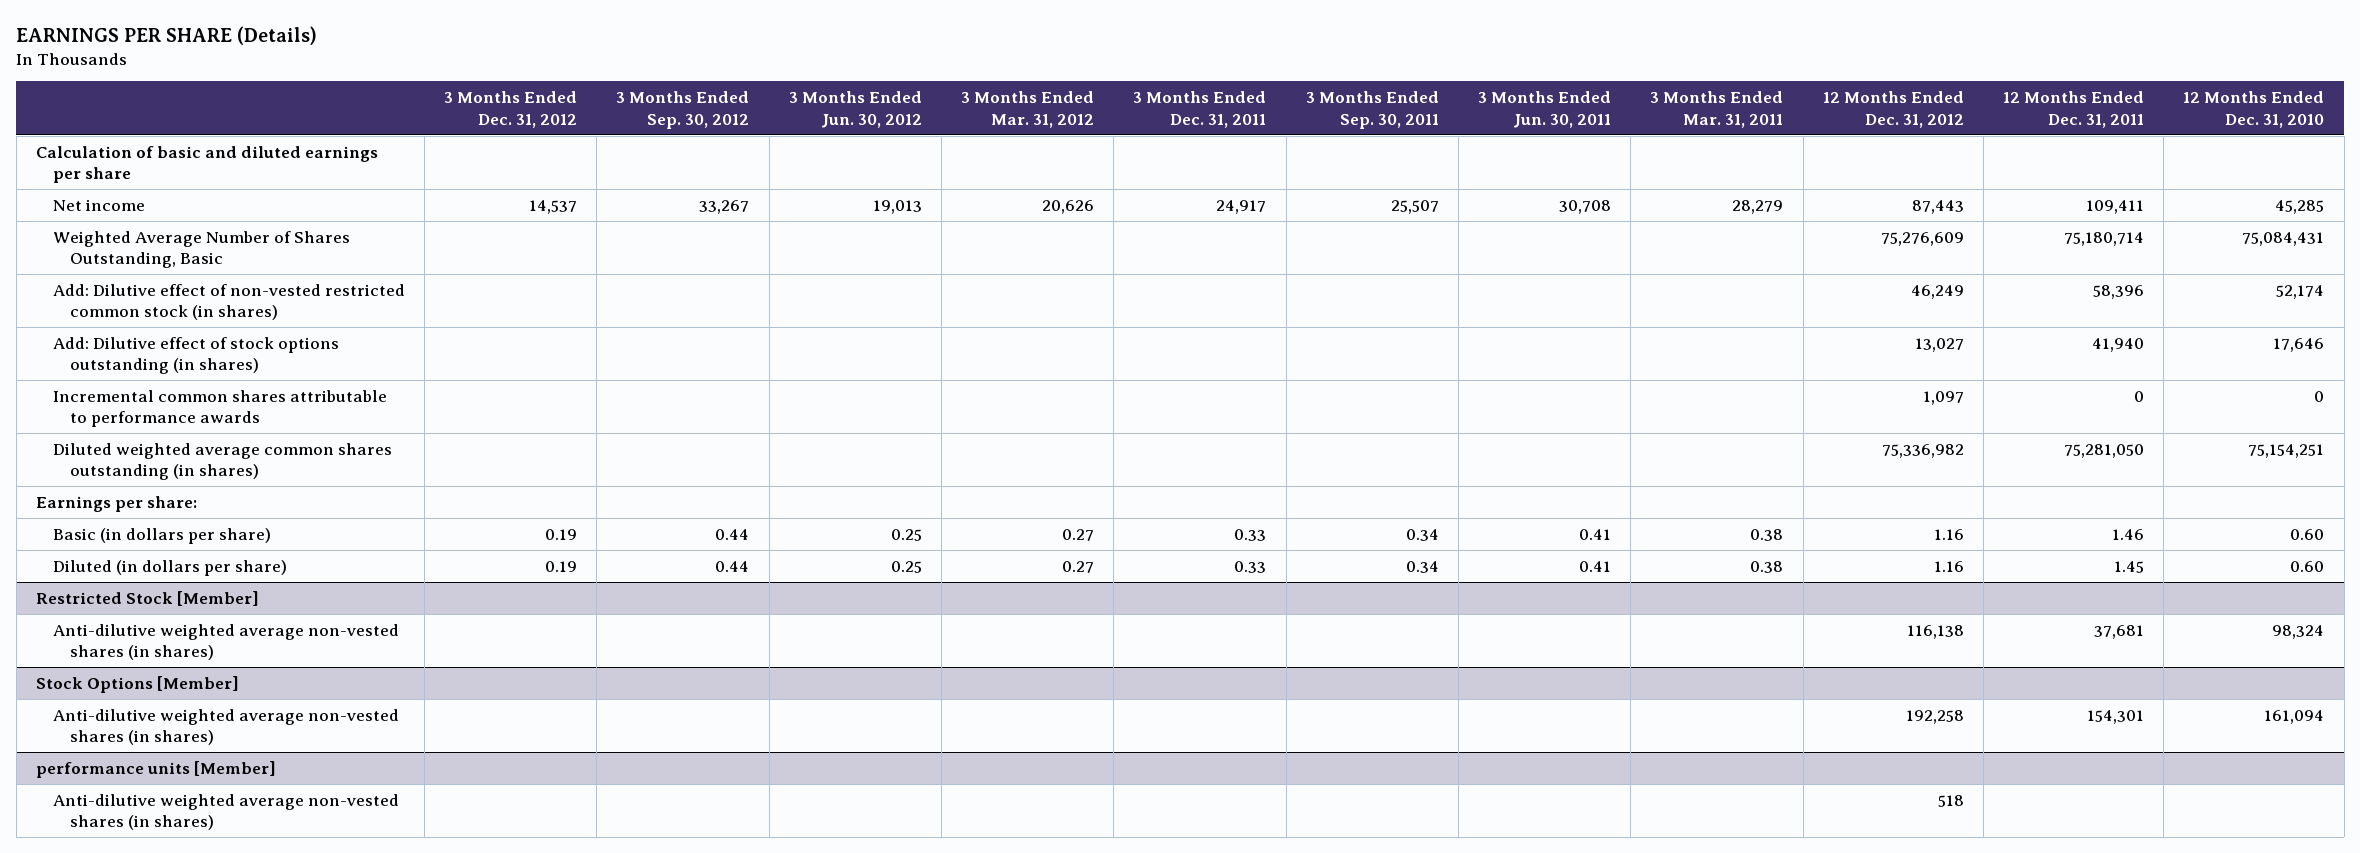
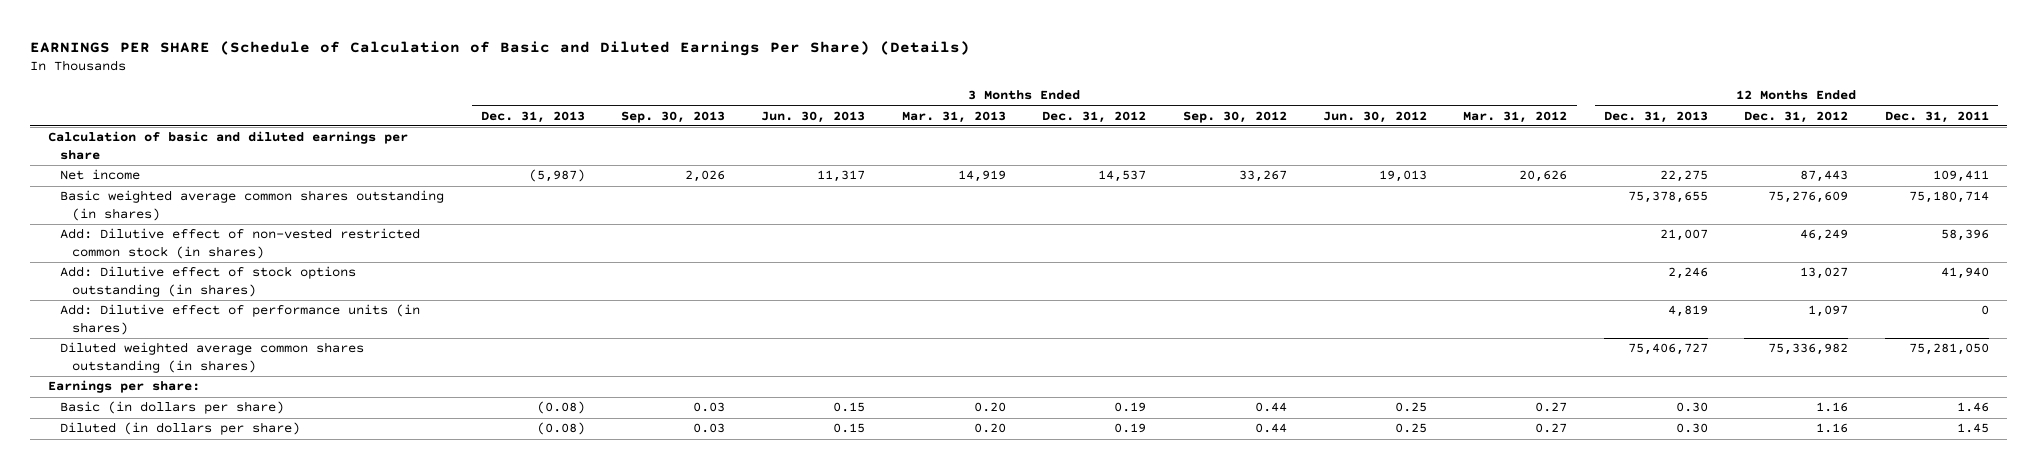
[16,26,318,46] EARNINGS PER SHARE (Details) -> [30,40,971,56] EARNINGS PER SHARE (Schedule of Calculation of Basic and Diluted Earnings Per Share) (Details)
[1133,91,1267,128] 3 Months Ended Dec. 31, 2011 -> none
[1305,91,1439,129] 3 Months Ended Sep. 30, 2011 -> none
[1478,91,1612,128] 3 Months Ended Jun. 30, 2011 -> none
[1650,91,1784,128] 3 Months Ended Mar. 31, 2011 -> none
[2183,91,2325,128] 12 Months Ended Dec. 31, 2010 -> none
none -> [480,110,585,123] Dec. 31, 2013
none -> [621,110,726,123] Sep. 30, 2013
none -> [761,110,866,123] Jun. 30, 2013
none -> [901,110,1006,123] Mar. 31, 2013
none -> [1603,110,1708,123] Dec. 31, 2013
[52,230,350,269] Weighted Average Number of Shares Outstanding, Basic -> [60,190,445,221] Basic weighted average common shares outstanding (in shares)
[52,389,387,428] Incremental common shares attributable to performance awards -> [60,304,421,335] Add: Dilutive effect of performance units (in shares)
[35,590,259,606] Restricted Stock [Member] -> none
[52,623,399,661] Anti-dilutive weighted average non-vested shares (in shares) -> none
[35,675,239,693] Stock Options [Member] -> none
[52,708,399,746] Anti-dilutive weighted average non-vested shares (in shares) -> none
[35,760,276,778] performance units [Member] -> none
[52,793,399,831] Anti-dilutive weighted average non-vested shares (in shares) -> none

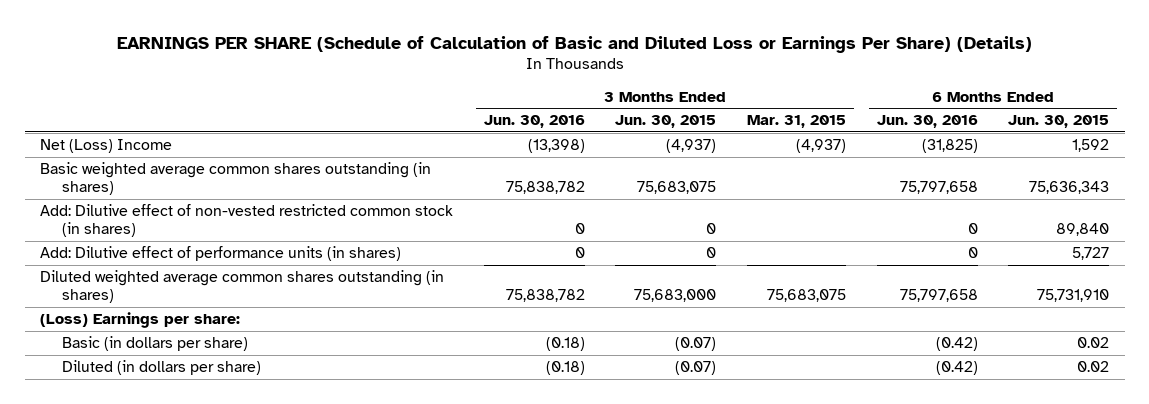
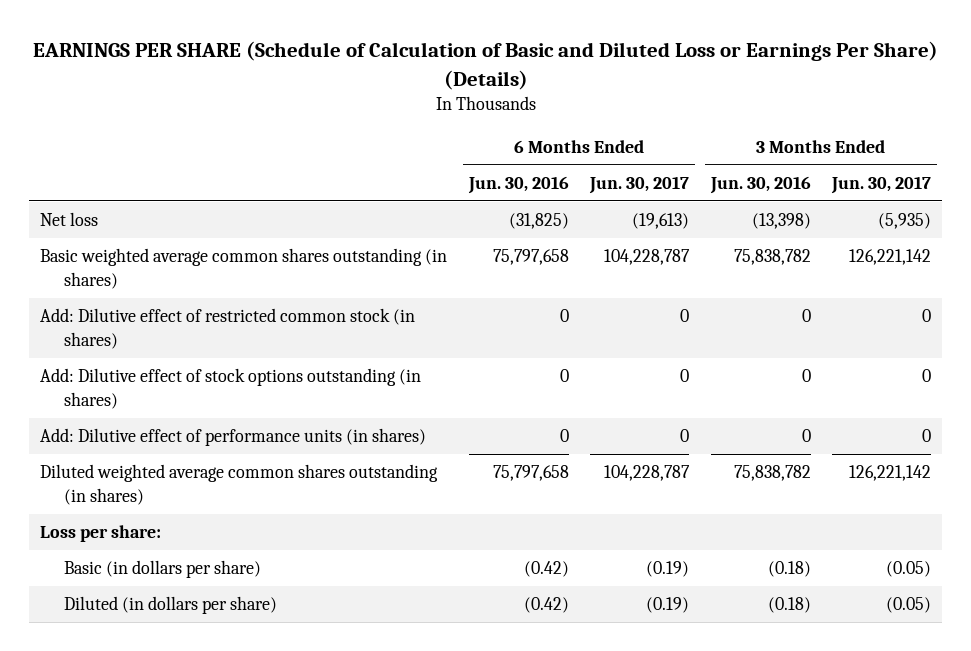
[615,115,717,129] Jun. 30, 2015 -> none
[746,115,846,129] Mar. 31, 2015 -> none
[1008,115,1110,129] Jun. 30, 2015 -> none
none -> [589,176,690,195] Jun. 30, 2017
none -> [831,176,932,195] Jun. 30, 2017
[40,139,173,154] Net (Loss) Income -> [39,212,98,227] Net loss
[40,204,454,237] Add: Dilutive effect of non-vested restricted common stock (in shares) -> [39,308,415,349] Add: Dilutive effect of restricted common stock (in shares)
none -> [39,368,421,409] Add: Dilutive effect of stock options outstanding (in shares)
[40,312,241,329] (Loss) Earnings per share: -> [39,525,161,543] Loss per share:

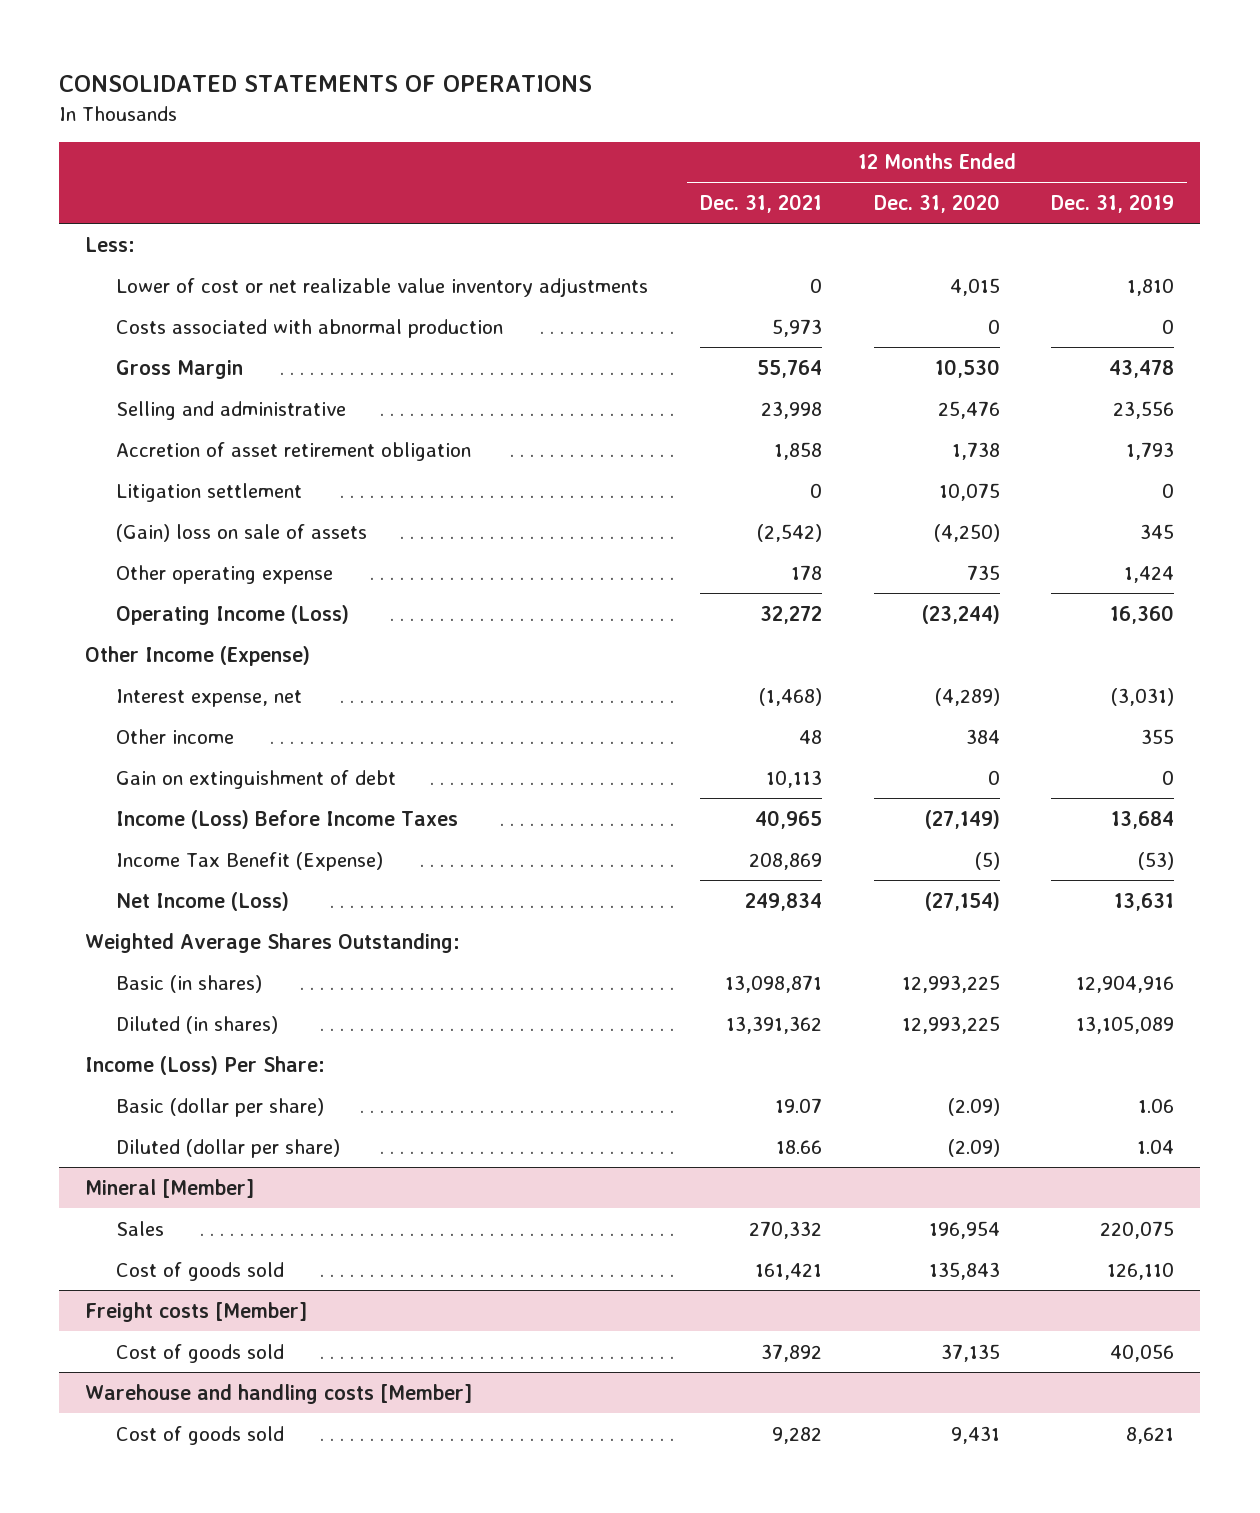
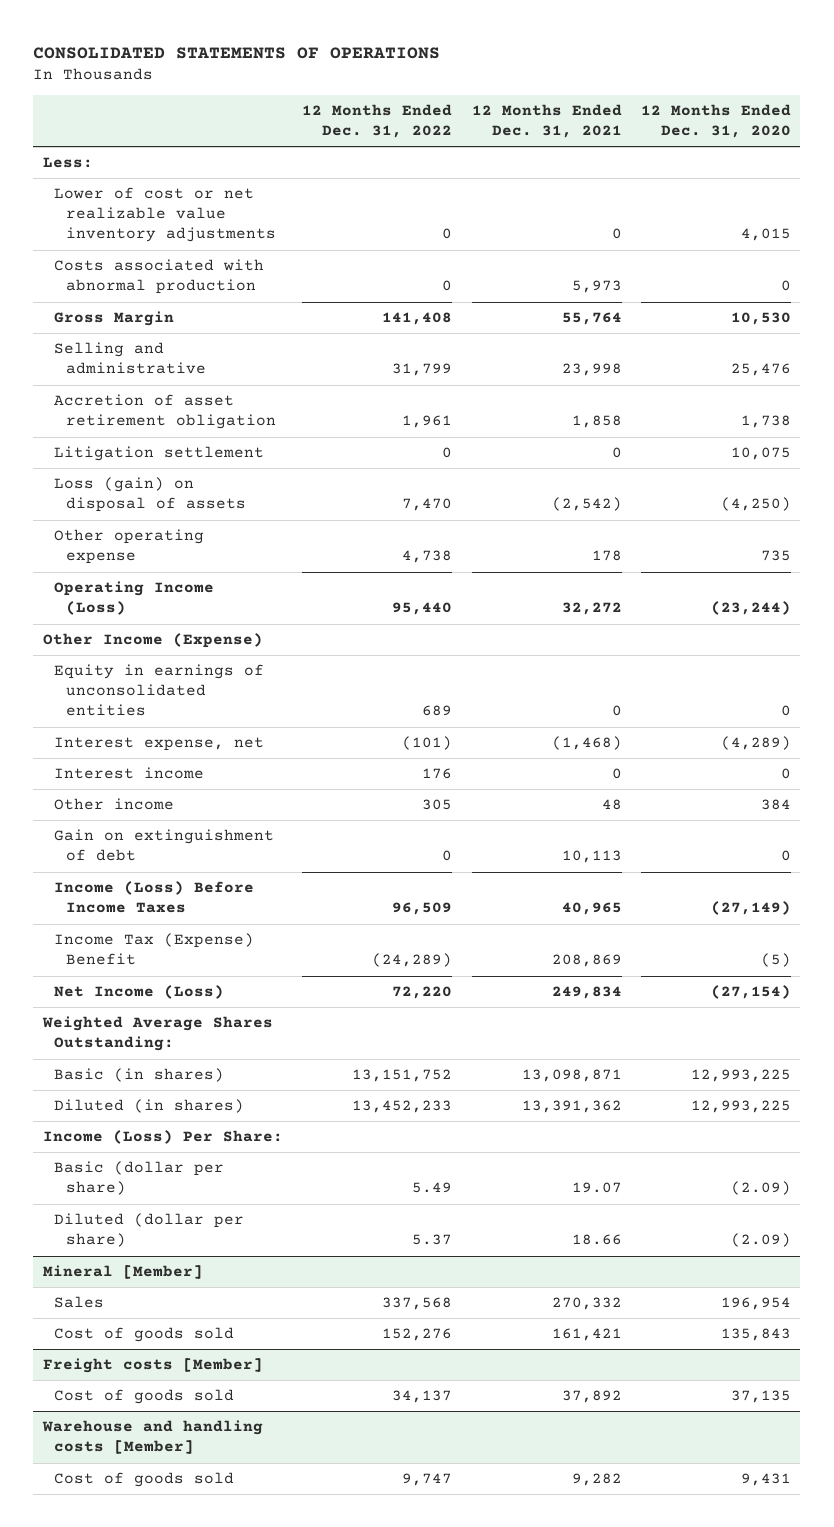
[1051,193,1175,213] Dec. 31, 2019 -> none
none -> [302,104,453,139] 12 Months Ended Dec. 31, 2022
[115,523,367,542] (Gain) loss on sale of assets -> [54,477,246,513] Loss (gain) on disposal of assets
none -> [54,664,265,717] Equity in earnings of unconsolidated entities
none -> [54,767,205,780] Interest income
[115,851,383,871] Income Tax Benefit (Expense) -> [54,933,255,966] Income Tax (Expense) Benefit

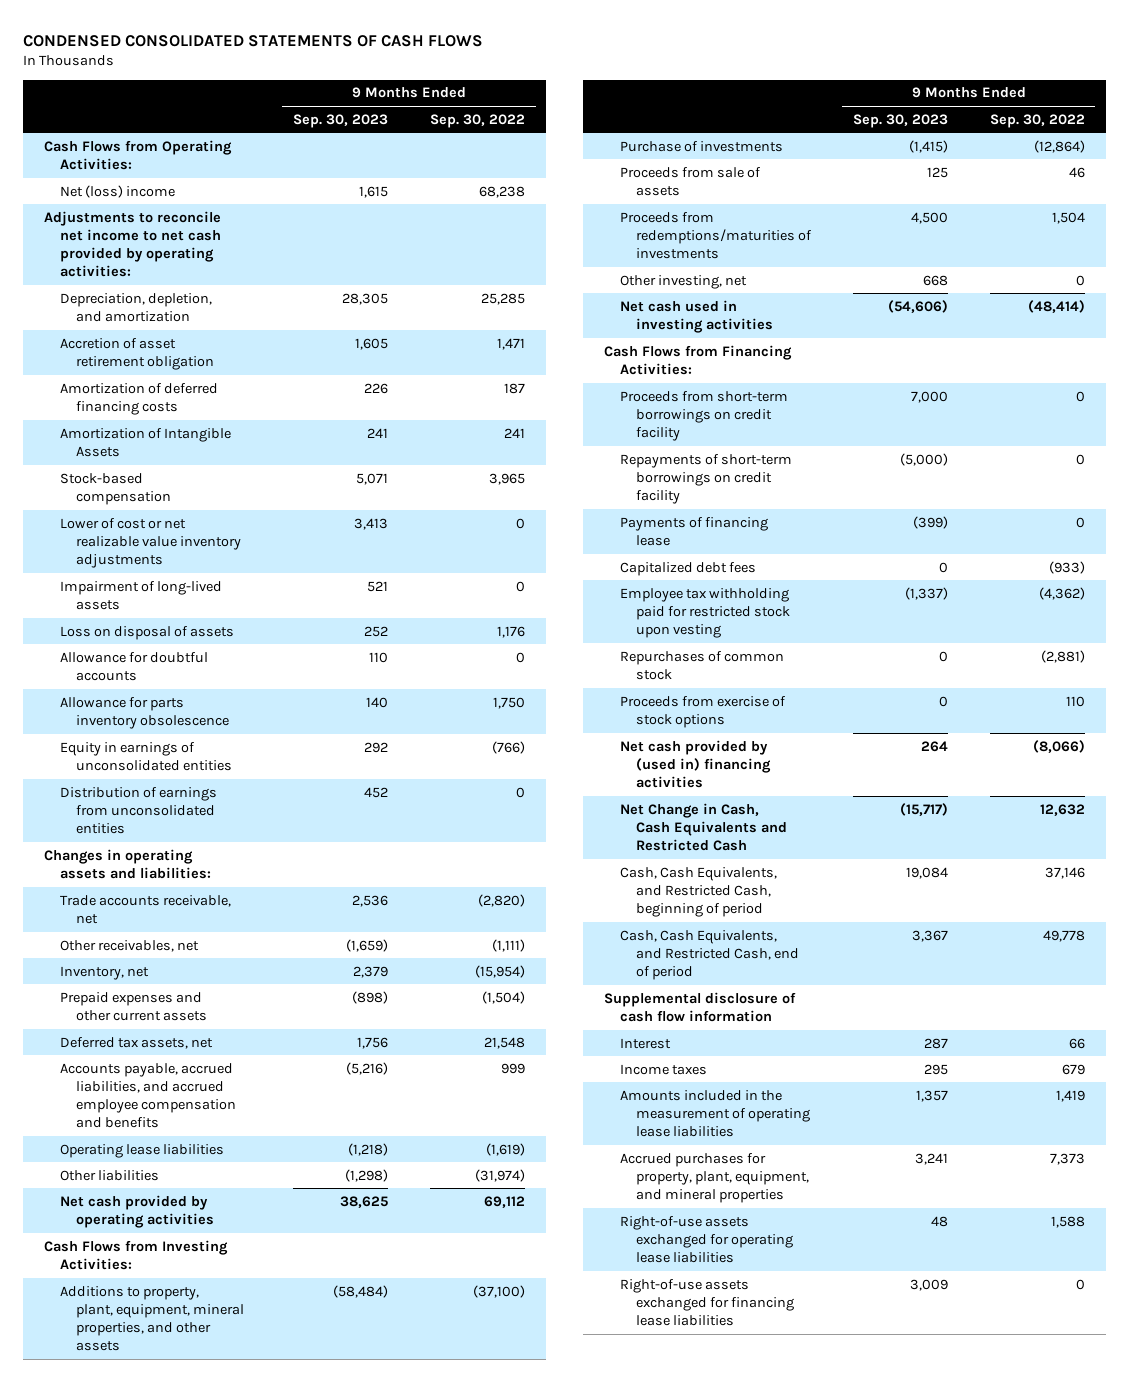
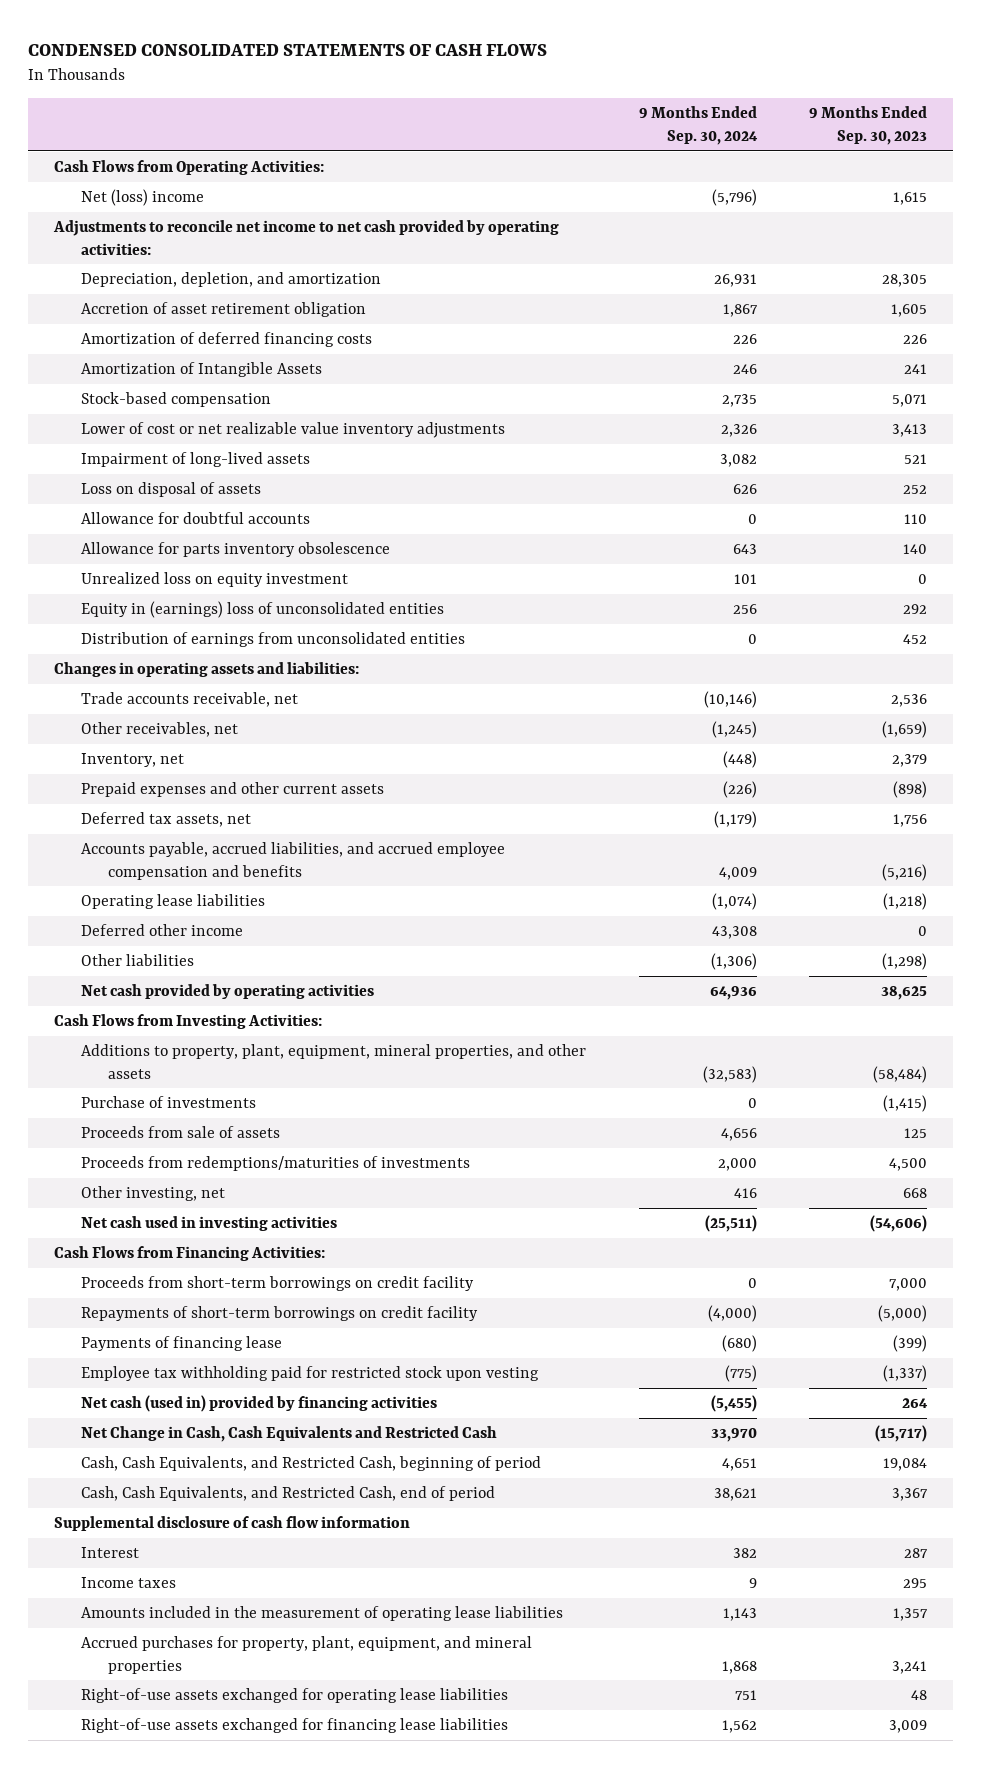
[430,113,526,128] Sep. 30, 2022 -> none
none -> [638,106,758,145] 9 Months Ended Sep. 30, 2024
none -> [81,571,349,587] Unrealized loss on equity investment
[59,741,232,771] Equity in earnings of unconsolidated entities -> [81,600,445,618] Equity in (earnings) loss of unconsolidated entities
none -> [81,923,244,936] Deferred other income
[619,561,756,576] Capitalized debt fees -> none
[619,650,784,680] Repurchases of common stock -> none
[619,695,786,728] Proceeds from exercise of stock options -> none
[619,739,771,789] Net cash provided by (used in) financing activities -> [81,1394,438,1412] Net cash (used in) provided by financing activities

